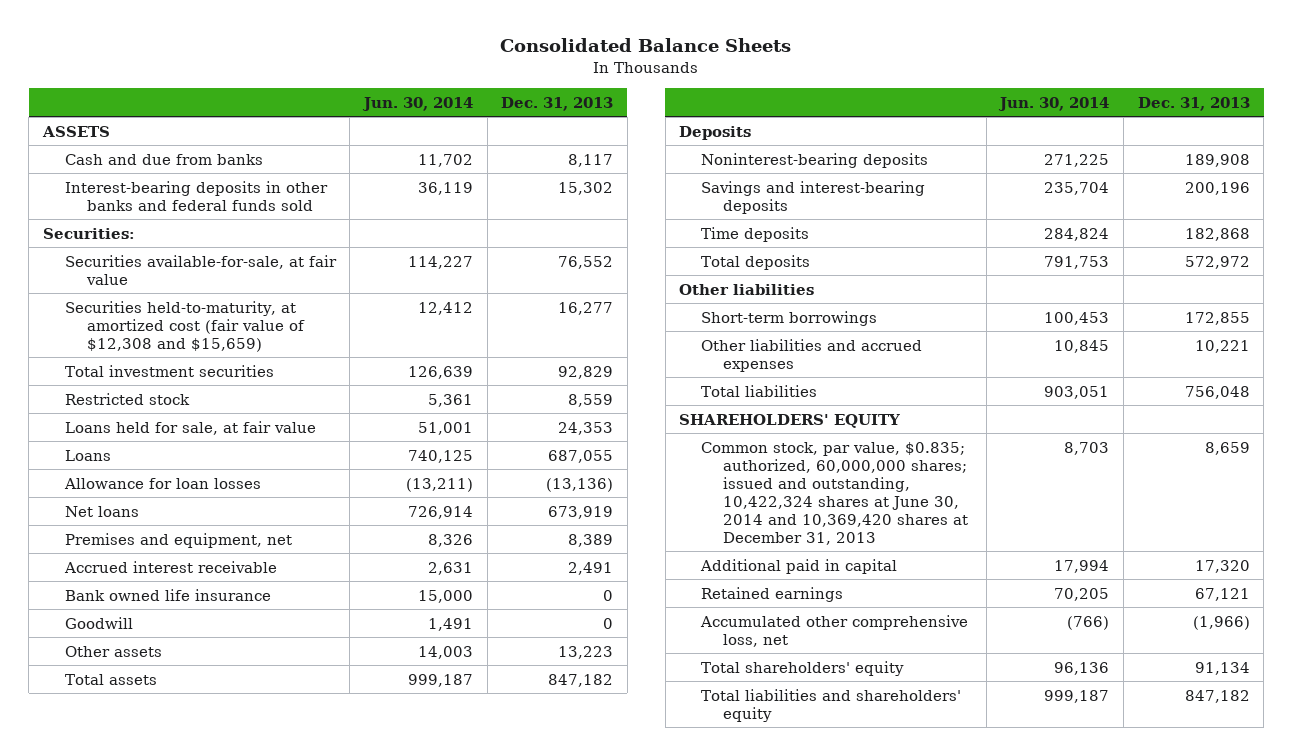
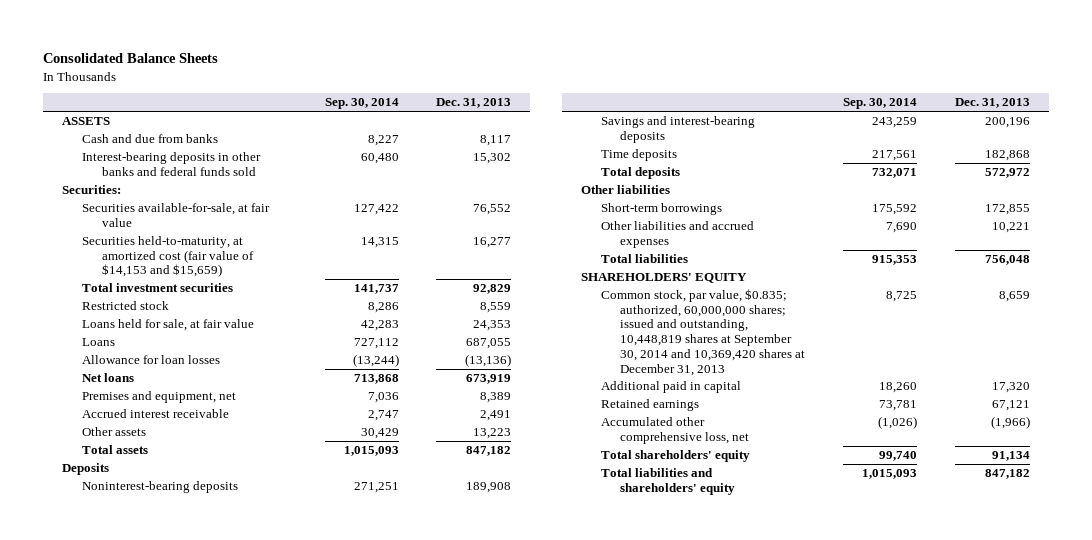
[361,96,473,111] Jun. 30, 2014 -> none
none -> [324,98,399,110] Sep. 30, 2014
[64,300,305,352] Securities held-to-maturity, at amortized cost (fair value of $12,308 and $15,659) -> [82,236,254,278] Securities held-to-maturity, at amortized cost (fair value of $14,153 and $15,659)
[64,588,271,601] Bank owned life insurance -> none
[64,616,133,629] Goodwill -> none
[701,441,969,545] Common stock, par value, $0.835; authorized, 60,000,000 shares; issued and outstanding, 10,422,324 shares at June 30, 2014 and 10,369,420 shares at December 31, 2013 -> [600,289,806,376] Common stock, par value, $0.835; authorized, 60,000,000 shares; issued and outstanding, 10,448,819 shares at September 30, 2014 and 10,369,420 shares at December 31, 2013

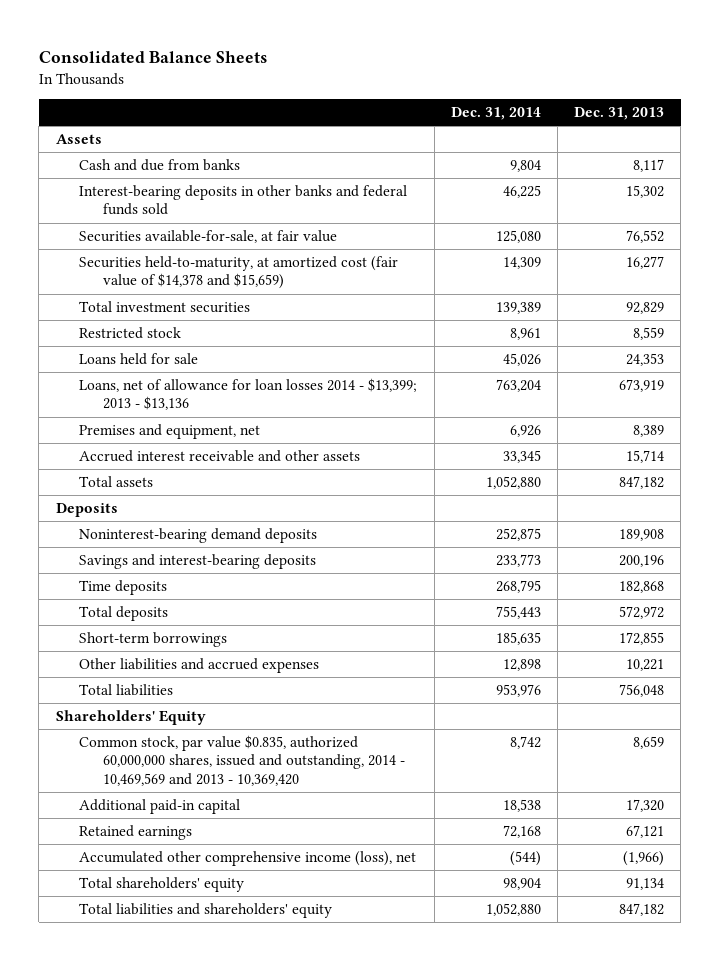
[324,98,399,110] Sep. 30, 2014 -> none
none -> [450,106,541,120] Dec. 31, 2014
[62,117,111,126] ASSETS -> [55,134,102,145] Assets
[62,185,122,195] Securities: -> none
[82,236,254,278] Securities held-to-maturity, at amortized cost (fair value of $14,153 and $15,659) -> [79,256,399,290] Securities held-to-maturity, at amortized cost (fair value of $14,378 and $15,659)
[82,338,116,347] Loans -> none
[82,355,221,365] Allowance for loan losses -> none
[82,319,255,332] Loans held for sale, at fair value -> [79,353,199,366] Loans held for sale
[82,373,135,383] Net loans -> [79,378,418,411] Loans, net of allowance for loan losses 2014 - $13,399; 2013 - $13,136
[82,427,147,437] Other assets -> none
[82,409,230,419] Accrued interest receivable -> [79,450,361,463] Accrued interest receivable and other assets
[480,410,512,422] 2,491 -> [626,450,665,464] 15,714
[82,481,239,494] Noninterest-bearing deposits -> [79,528,318,544] Noninterest-bearing demand deposits
[581,185,671,195] Other liabilities -> none
[581,273,748,284] SHAREHOLDERS' EQUITY -> [55,710,206,726] Shareholders' Equity
[600,289,806,376] Common stock, par value, $0.835; authorized, 60,000,000 shares; issued and outstanding, 10,448,819 shares at September 30, 2014 and 10,369,420 shares at December 31, 2013 -> [79,735,406,786] Common stock, par value $0.835, authorized 60,000,000 shares, issued and outstanding, 2014 - 10,469,569 and 2013 - 10,369,420
[600,381,741,394] Additional paid in capital -> [79,799,241,815] Additional paid-in capital
[600,417,750,444] Accumulated other comprehensive loss, net -> [79,851,417,867] Accumulated other comprehensive income (loss), net

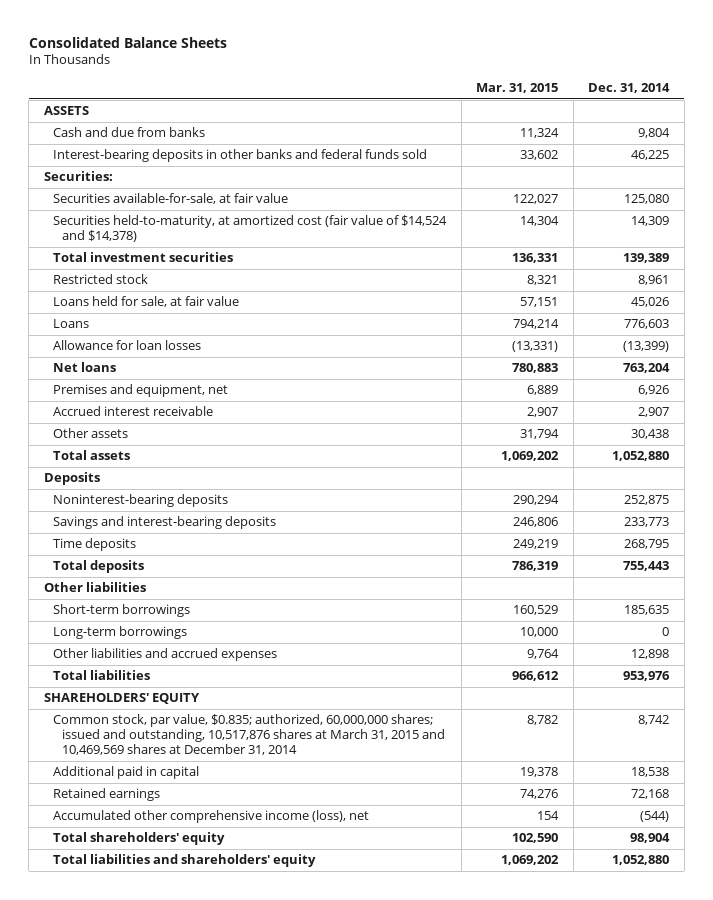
[574,106,665,120] Dec. 31, 2013 -> none
none -> [476,83,559,94] Mar. 31, 2015
[55,134,102,145] Assets -> [43,106,89,116] ASSETS
none -> [43,171,113,182] Securities:
[79,256,399,290] Securities held-to-maturity, at amortized cost (fair value of $14,378 and $15,659) -> [53,215,448,243] Securities held-to-maturity, at amortized cost (fair value of $14,524 and $14,378)
[79,353,199,366] Loans held for sale -> [53,296,240,308] Loans held for sale, at fair value
none -> [53,319,90,329] Loans
none -> [53,340,202,351] Allowance for loan losses
[79,378,418,411] Loans, net of allowance for loan losses 2014 - $13,399; 2013 - $13,136 -> [53,362,117,373] Net loans
[79,450,361,463] Accrued interest receivable and other assets -> [53,406,214,417] Accrued interest receivable
[502,450,541,464] 33,345 -> [638,407,670,418] 2,907
none -> [53,428,129,439] Other assets
[79,528,318,544] Noninterest-bearing demand deposits -> [53,494,229,508] Noninterest-bearing deposits
none -> [43,582,146,593] Other liabilities
none -> [53,626,188,640] Long-term borrowings
[55,710,206,726] Shareholders' Equity -> [43,693,200,705] SHAREHOLDERS' EQUITY
[79,735,406,786] Common stock, par value $0.835, authorized 60,000,000 shares, issued and outstanding, 2014 - 10,469,569 and 2013 - 10,369,420 -> [53,714,446,756] Common stock, par value, $0.835; authorized, 60,000,000 shares; issued and outstanding, 10,517,876 shares at March 31, 2015 and 10,469,569 shares at December 31, 2014
[79,799,241,815] Additional paid-in capital -> [53,766,200,780] Additional paid in capital

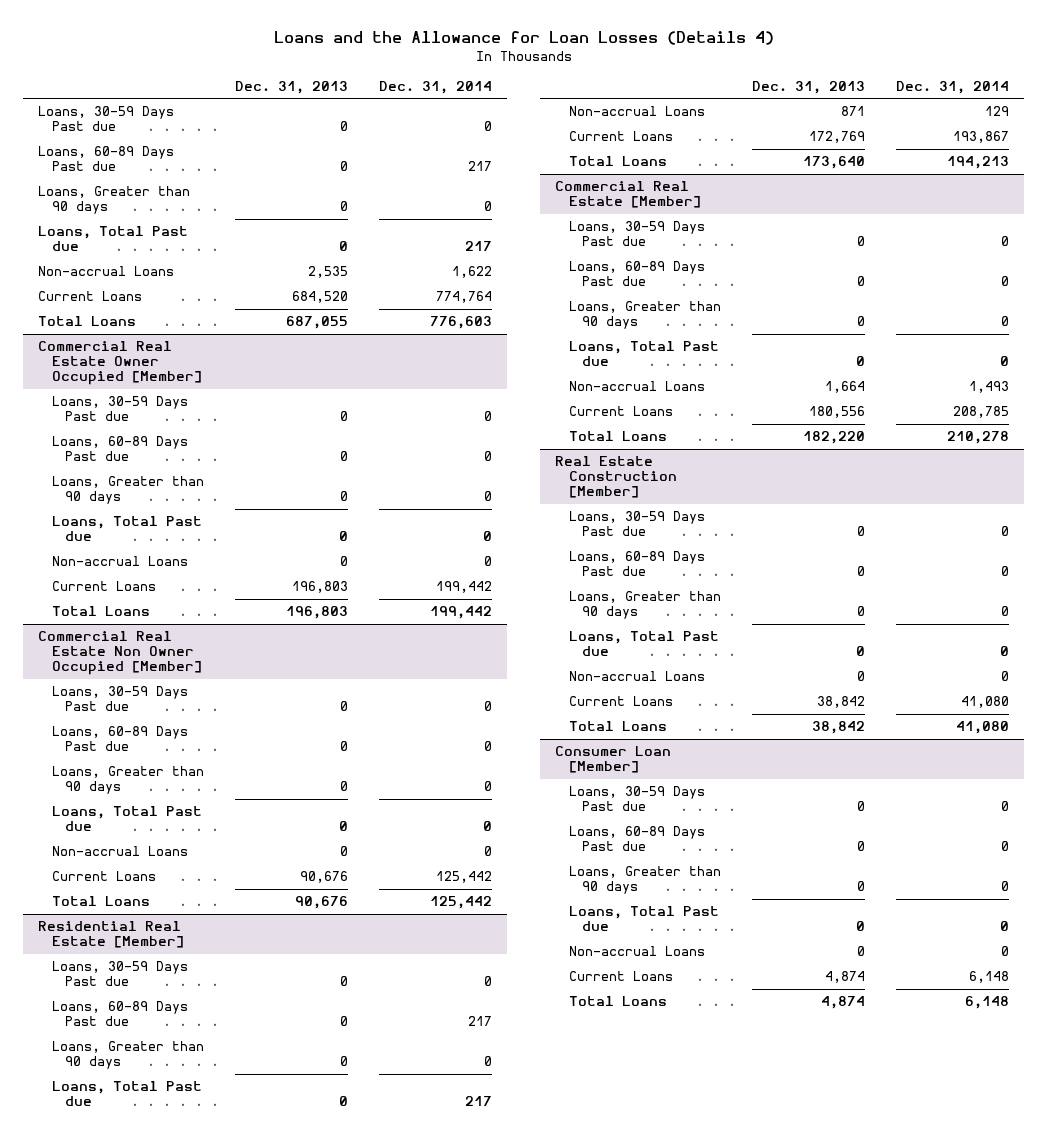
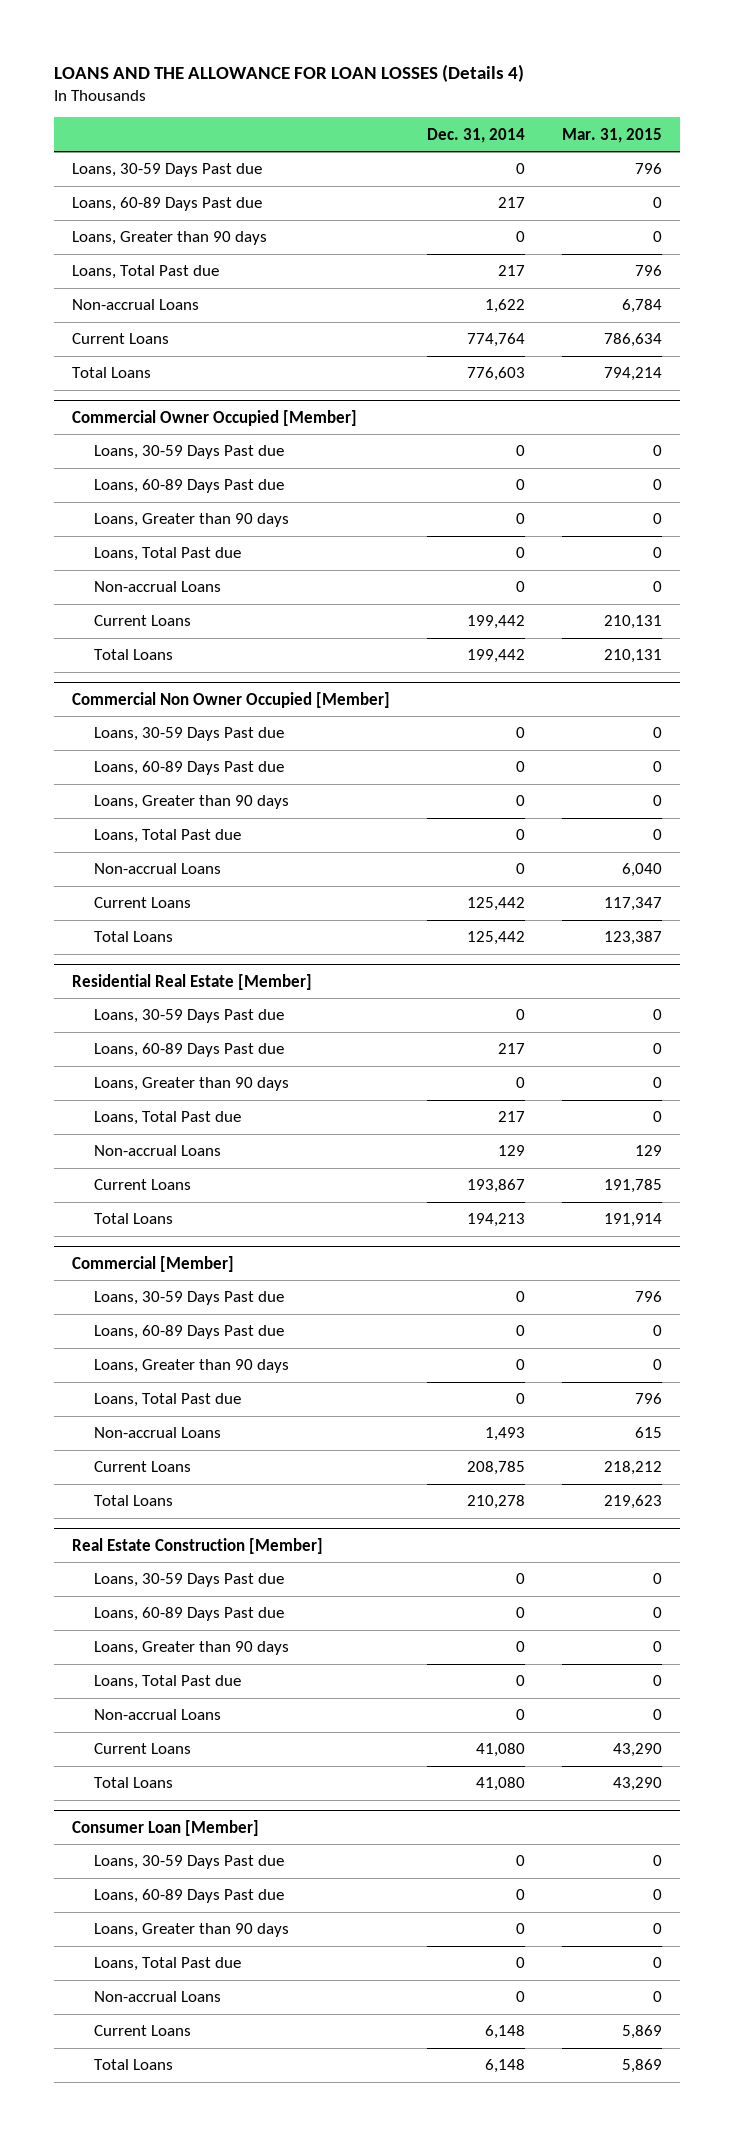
[273,31,774,46] Loans and the Allowance for Loan Losses (Details 4) -> [53,63,524,82] LOANS AND THE ALLOWANCE FOR LOAN LOSSES (Details 4)
[234,80,348,94] Dec. 31, 2013 -> none
none -> [561,127,662,143] Mar. 31, 2015
[38,341,202,386] Commercial Real Estate Owner Occupied [Member] -> [72,409,358,426] Commercial Owner Occupied [Member]
[38,631,202,676] Commercial Real Estate Non Owner Occupied [Member] -> [72,691,391,708] Commercial Non Owner Occupied [Member]
[555,181,701,209] Commercial Real Estate [Member] -> [72,1255,235,1272] Commercial [Member]

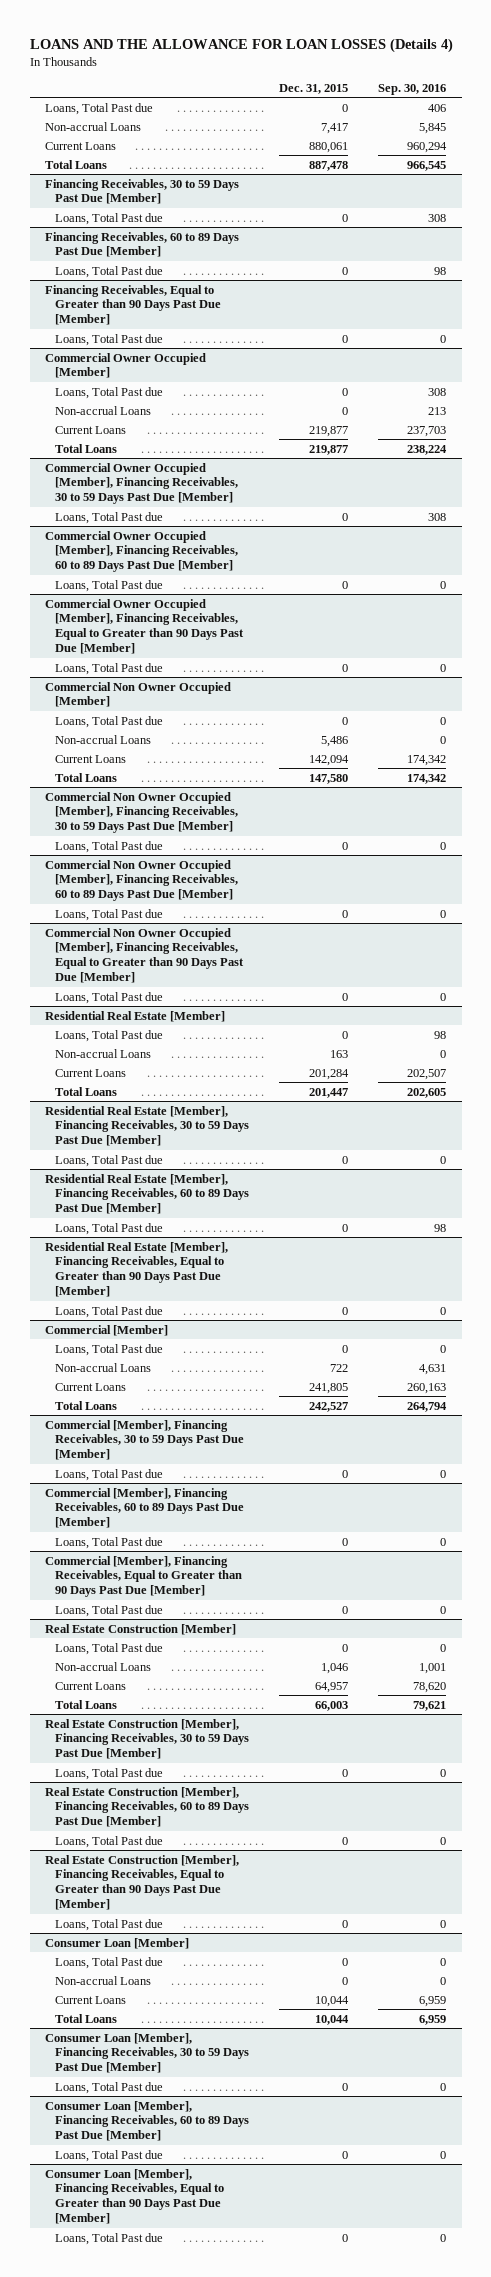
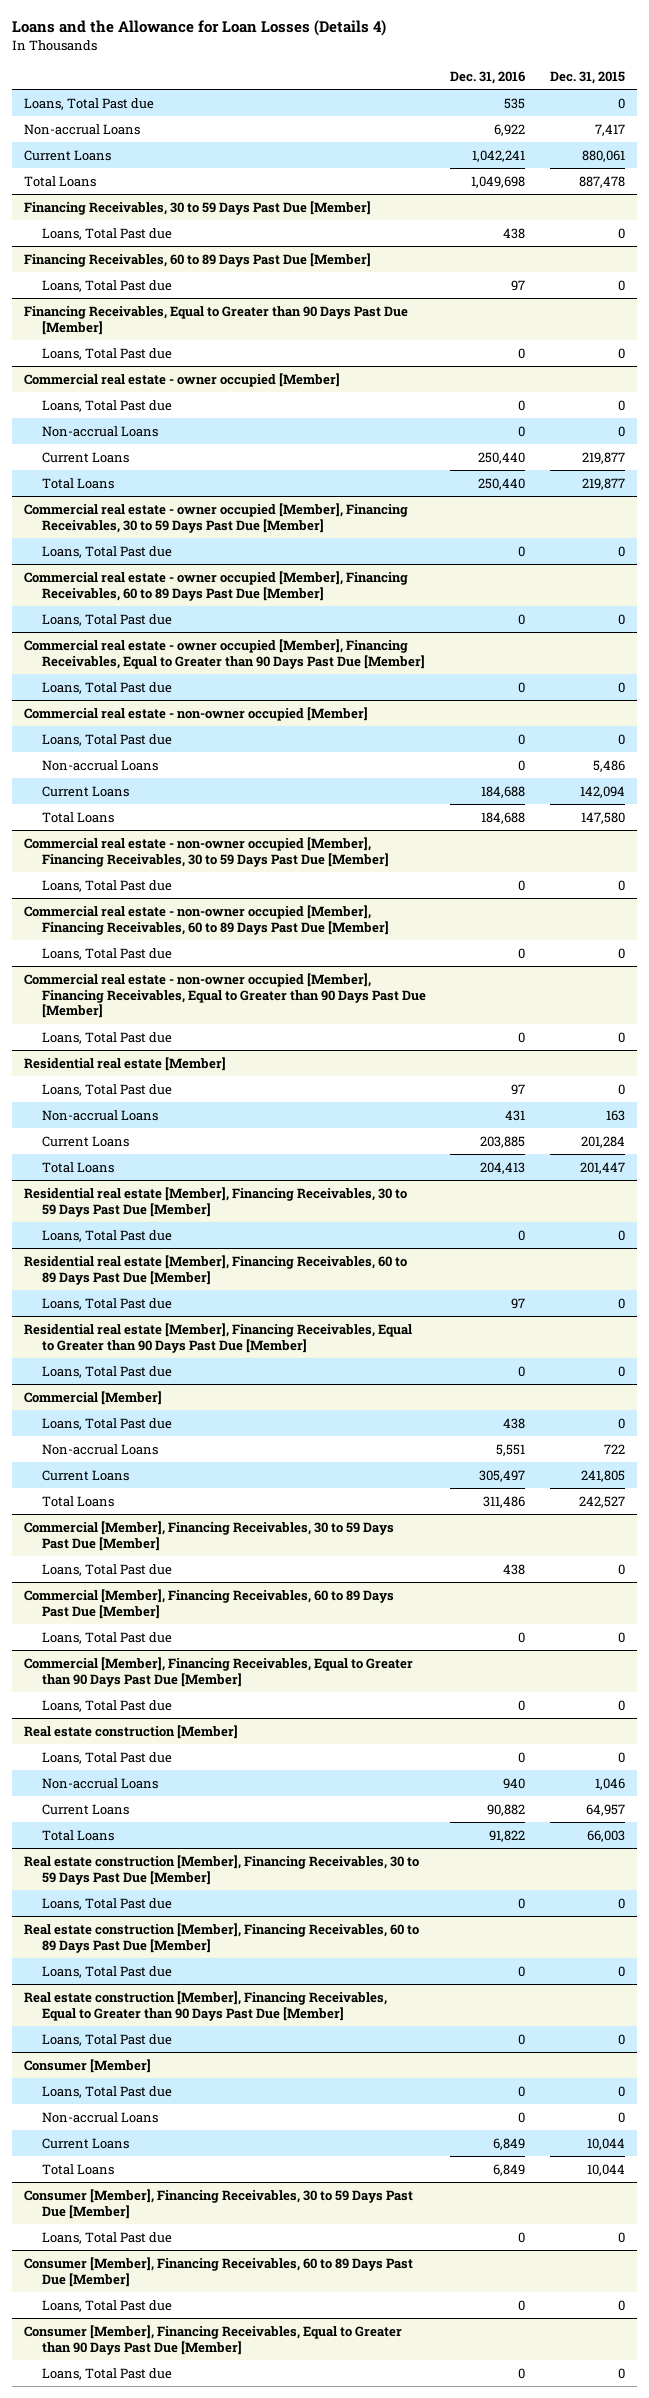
[29,37,453,53] LOANS AND THE ALLOWANCE FOR LOAN LOSSES (Details 4) -> [11,20,386,37] Loans and the Allowance for Loan Losses (Details 4)
[378,83,447,95] Sep. 30, 2016 -> none
none -> [450,71,526,85] Dec. 31, 2016
[44,352,206,379] Commercial Owner Occupied [Member] -> [23,372,340,387] Commercial real estate - owner occupied [Member]
[44,462,238,505] Commercial Owner Occupied [Member], Financing Receivables, 30 to 59 Days Past Due [Member] -> [23,502,408,533] Commercial real estate - owner occupied [Member], Financing Receivables, 30 to 59 Days Past Due [Member]
[44,530,238,573] Commercial Owner Occupied [Member], Financing Receivables, 60 to 89 Days Past Due [Member] -> [23,570,408,601] Commercial real estate - owner occupied [Member], Financing Receivables, 60 to 89 Days Past Due [Member]
[44,598,244,655] Commercial Owner Occupied [Member], Financing Receivables, Equal to Greater than 90 Days Past Due [Member] -> [23,638,425,669] Commercial real estate - owner occupied [Member], Financing Receivables, Equal to Greater than 90 Days Past Due [Member]
[44,681,231,708] Commercial Non Owner Occupied [Member] -> [23,706,368,721] Commercial real estate - non-owner occupied [Member]
[44,791,238,834] Commercial Non Owner Occupied [Member], Financing Receivables, 30 to 59 Days Past Due [Member] -> [23,836,389,867] Commercial real estate - non-owner occupied [Member], Financing Receivables, 30 to 59 Days Past Due [Member]
[44,859,238,902] Commercial Non Owner Occupied [Member], Financing Receivables, 60 to 89 Days Past Due [Member] -> [23,904,389,935] Commercial real estate - non-owner occupied [Member], Financing Receivables, 60 to 89 Days Past Due [Member]
[44,927,244,984] Commercial Non Owner Occupied [Member], Financing Receivables, Equal to Greater than 90 Days Past Due [Member] -> [23,972,426,1019] Commercial real estate - non-owner occupied [Member], Financing Receivables, Equal to Greater than 90 Days Past Due [Member]
[44,1010,225,1022] Residential Real Estate [Member] -> [23,1056,226,1071] Residential real estate [Member]
[44,1105,249,1147] Residential Real Estate [Member], Financing Receivables, 30 to 59 Days Past Due [Member] -> [23,1186,407,1217] Residential real estate [Member], Financing Receivables, 30 to 59 Days Past Due [Member]
[44,1173,249,1215] Residential Real Estate [Member], Financing Receivables, 60 to 89 Days Past Due [Member] -> [23,1254,407,1285] Residential real estate [Member], Financing Receivables, 60 to 89 Days Past Due [Member]
[44,1241,228,1298] Residential Real Estate [Member], Financing Receivables, Equal to Greater than 90 Days Past Due [Member] -> [23,1322,412,1353] Residential real estate [Member], Financing Receivables, Equal to Greater than 90 Days Past Due [Member]
[44,1623,236,1635] Real Estate Construction [Member] -> [23,1724,238,1739] Real estate construction [Member]
[44,1718,249,1760] Real Estate Construction [Member], Financing Receivables, 30 to 59 Days Past Due [Member] -> [23,1854,419,1885] Real estate construction [Member], Financing Receivables, 30 to 59 Days Past Due [Member]
[44,1786,249,1828] Real Estate Construction [Member], Financing Receivables, 60 to 89 Days Past Due [Member] -> [23,1922,419,1953] Real estate construction [Member], Financing Receivables, 60 to 89 Days Past Due [Member]
[44,1854,239,1911] Real Estate Construction [Member], Financing Receivables, Equal to Greater than 90 Days Past Due [Member] -> [23,1990,387,2021] Real estate construction [Member], Financing Receivables, Equal to Greater than 90 Days Past Due [Member]
[44,1937,189,1949] Consumer Loan [Member] -> [23,2058,151,2073] Consumer [Member]
[44,2032,249,2074] Consumer Loan [Member], Financing Receivables, 30 to 59 Days Past Due [Member] -> [23,2188,413,2219] Consumer [Member], Financing Receivables, 30 to 59 Days Past Due [Member]
[44,2100,249,2142] Consumer Loan [Member], Financing Receivables, 60 to 89 Days Past Due [Member] -> [23,2256,413,2287] Consumer [Member], Financing Receivables, 60 to 89 Days Past Due [Member]
[44,2168,224,2225] Consumer Loan [Member], Financing Receivables, Equal to Greater than 90 Days Past Due [Member] -> [23,2324,402,2355] Consumer [Member], Financing Receivables, Equal to Greater than 90 Days Past Due [Member]

